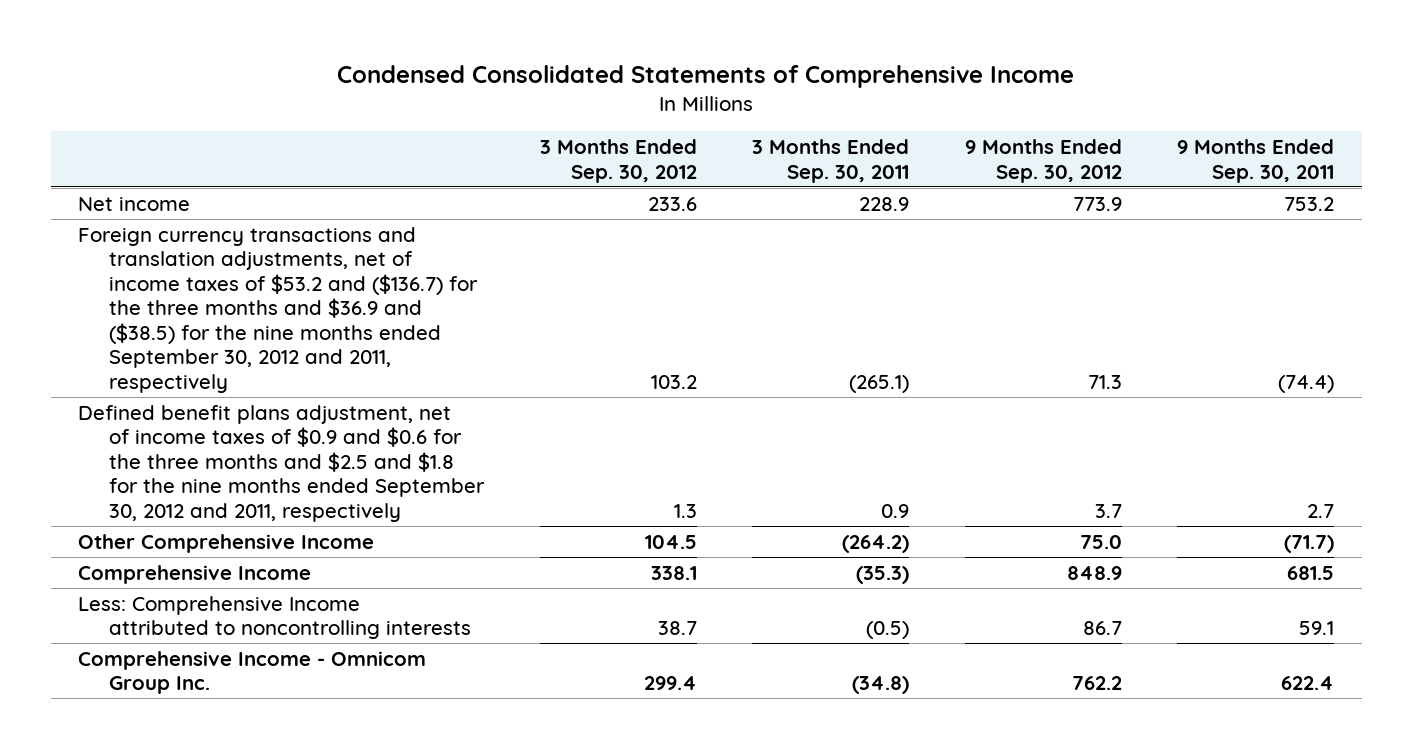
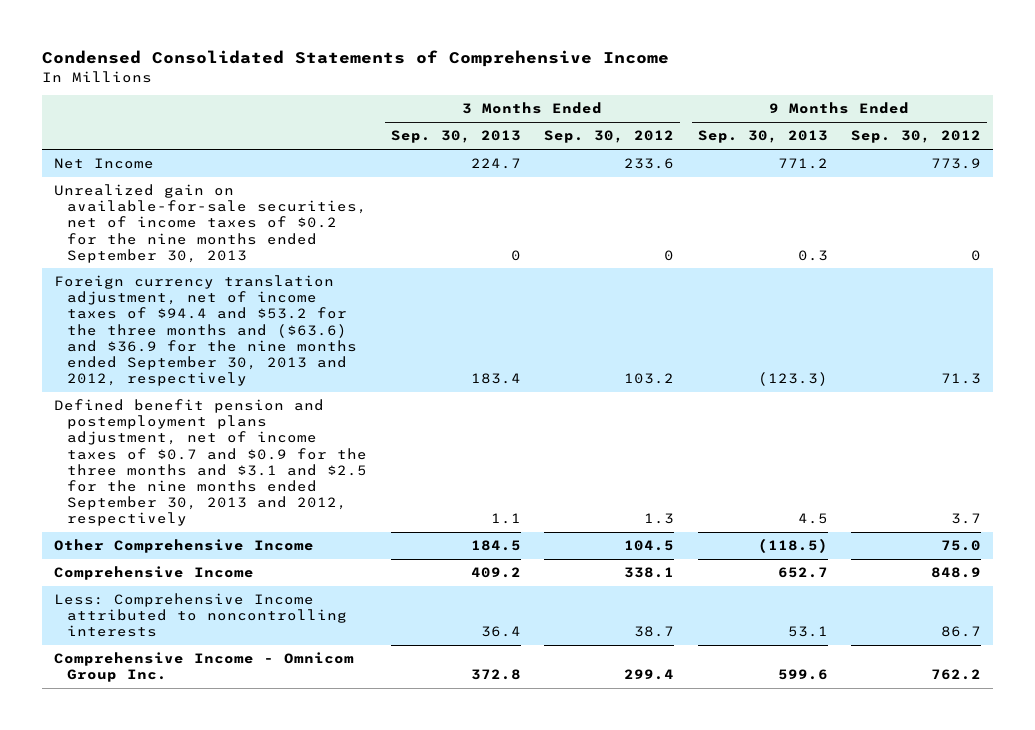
[752,139,910,183] 3 Months Ended Sep. 30, 2011 -> none
[1177,139,1335,183] 9 Months Ended Sep. 30, 2011 -> none
none -> [390,130,521,144] Sep. 30, 2013
none -> [697,130,828,144] Sep. 30, 2013
[78,196,191,211] Net income -> [54,158,155,170] Net Income
none -> [54,184,368,263] Unrealized gain on available-for-sale securities, net of income taxes of $0.2 for the nine months ended September 30, 2013
[78,226,479,393] Foreign currency transactions and translation adjustments, net of income taxes of $53.2 and ($136.7) for the three months and $36.9 and ($38.5) for the nine months ended September 30, 2012 and 2011, respectively -> [54,275,358,387] Foreign currency translation adjustment, net of income taxes of $94.4 and $53.2 for the three months and ($63.6) and $36.9 for the nine months ended September 30, 2013 and 2012, respectively
[78,404,486,522] Defined benefit plans adjustment, net of income taxes of $0.9 and $0.6 for the three months and $2.5 and $1.8 for the nine months ended September 30, 2012 and 2011, respectively -> [54,399,368,527] Defined benefit pension and postemployment plans adjustment, net of income taxes of $0.7 and $0.9 for the three months and $3.1 and $2.5 for the nine months ended September 30, 2013 and 2012, respectively

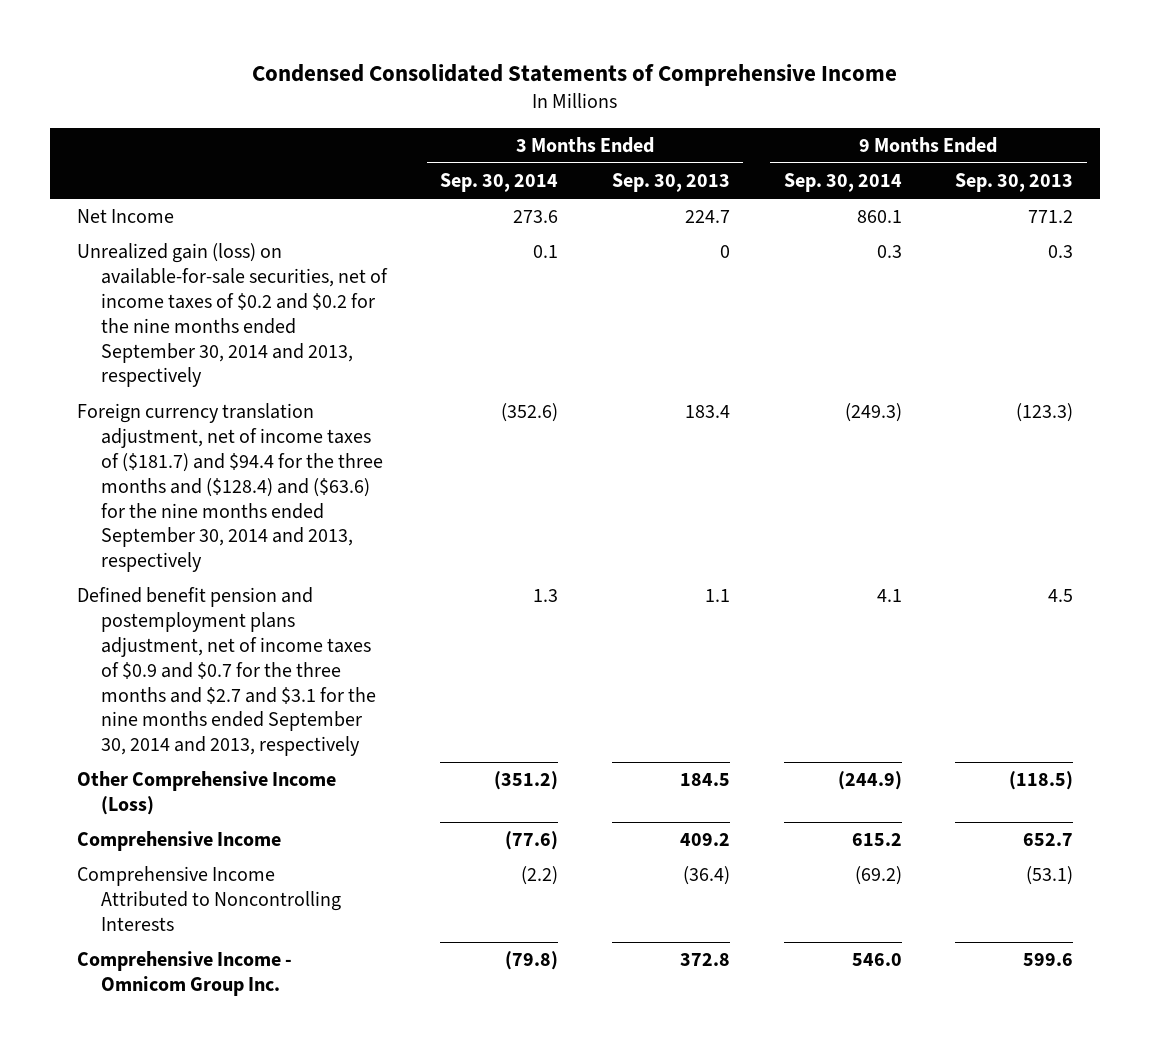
[544,130,675,144] Sep. 30, 2012 -> none
[851,130,982,144] Sep. 30, 2012 -> none
none -> [440,173,559,193] Sep. 30, 2014
none -> [783,173,902,193] Sep. 30, 2014
[54,184,368,263] Unrealized gain on available-for-sale securities, net of income taxes of $0.2 for the nine months ended September 30, 2013 -> [77,243,388,388] Unrealized gain (loss) on available-for-sale securities, net of income taxes of $0.2 and $0.2 for the nine months ended September 30, 2014 and 2013, respectively
[54,275,358,387] Foreign currency translation adjustment, net of income taxes of $94.4 and $53.2 for the three months and ($63.6) and $36.9 for the nine months ended September 30, 2013 and 2012, respectively -> [77,403,383,573] Foreign currency translation adjustment, net of income taxes of ($181.7) and $94.4 for the three months and ($128.4) and ($63.6) for the nine months ended September 30, 2014 and 2013, respectively
[54,399,368,527] Defined benefit pension and postemployment plans adjustment, net of income taxes of $0.7 and $0.9 for the three months and $3.1 and $2.5 for the nine months ended September 30, 2013 and 2012, respectively -> [77,587,376,757] Defined benefit pension and postemployment plans adjustment, net of income taxes of $0.9 and $0.7 for the three months and $2.7 and $3.1 for the nine months ended September 30, 2014 and 2013, respectively
[54,539,315,554] Other Comprehensive Income -> [77,771,337,816] Other Comprehensive Income (Loss)
[54,593,348,638] Less: Comprehensive Income attributed to noncontrolling interests -> [77,866,341,931] Comprehensive Income Attributed to Noncontrolling Interests
[480,626,521,638] 36.4 -> [682,866,730,886] (36.4)
[787,626,828,638] 53.1 -> [1026,866,1074,886] (53.1)

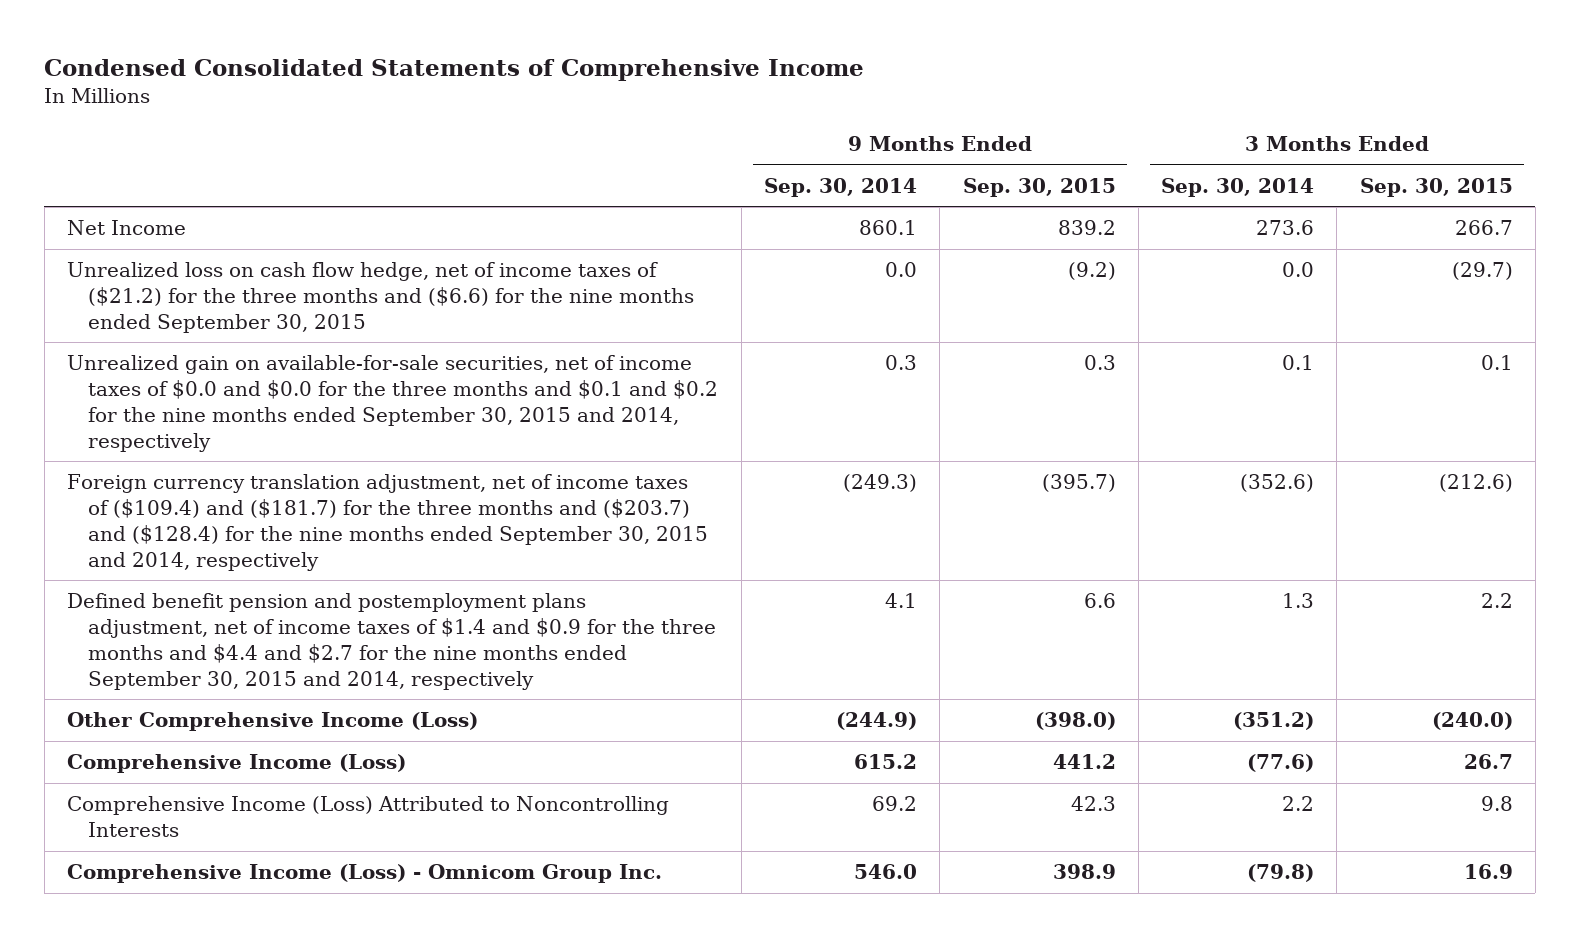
[611,173,730,193] Sep. 30, 2013 -> none
[955,173,1074,193] Sep. 30, 2013 -> none
none -> [962,177,1116,197] Sep. 30, 2015
none -> [1359,177,1513,197] Sep. 30, 2015
none -> [67,262,695,333] Unrealized loss on cash flow hedge, net of income taxes of ($21.2) for the three months and ($6.6) for the nine months ended September 30, 2015
[77,243,388,388] Unrealized gain (loss) on available-for-sale securities, net of income taxes of $0.2 and $0.2 for the nine months ended September 30, 2014 and 2013, respectively -> [67,355,719,452] Unrealized gain on available-for-sale securities, net of income taxes of $0.0 and $0.0 for the three months and $0.1 and $0.2 for the nine months ended September 30, 2015 and 2014, respectively
[77,403,383,573] Foreign currency translation adjustment, net of income taxes of ($181.7) and $94.4 for the three months and ($128.4) and ($63.6) for the nine months ended September 30, 2014 and 2013, respectively -> [67,474,709,571] Foreign currency translation adjustment, net of income taxes of ($109.4) and ($181.7) for the three months and ($203.7) and ($128.4) for the nine months ended September 30, 2015 and 2014, respectively
[77,587,376,757] Defined benefit pension and postemployment plans adjustment, net of income taxes of $0.9 and $0.7 for the three months and $2.7 and $3.1 for the nine months ended September 30, 2014 and 2013, respectively -> [67,593,717,690] Defined benefit pension and postemployment plans adjustment, net of income taxes of $1.4 and $0.9 for the three months and $4.4 and $2.7 for the nine months ended September 30, 2015 and 2014, respectively
[77,831,282,852] Comprehensive Income -> [67,754,407,774] Comprehensive Income (Loss)
[77,866,341,931] Comprehensive Income Attributed to Noncontrolling Interests -> [67,796,670,838] Comprehensive Income (Loss) Attributed to Noncontrolling Interests
[521,866,559,886] (2.2) -> [1282,796,1315,812] 2.2
[854,866,902,886] (69.2) -> [871,796,917,812] 69.2
[77,951,293,997] Comprehensive Income - Omnicom Group Inc. -> [67,864,663,884] Comprehensive Income (Loss) - Omnicom Group Inc.

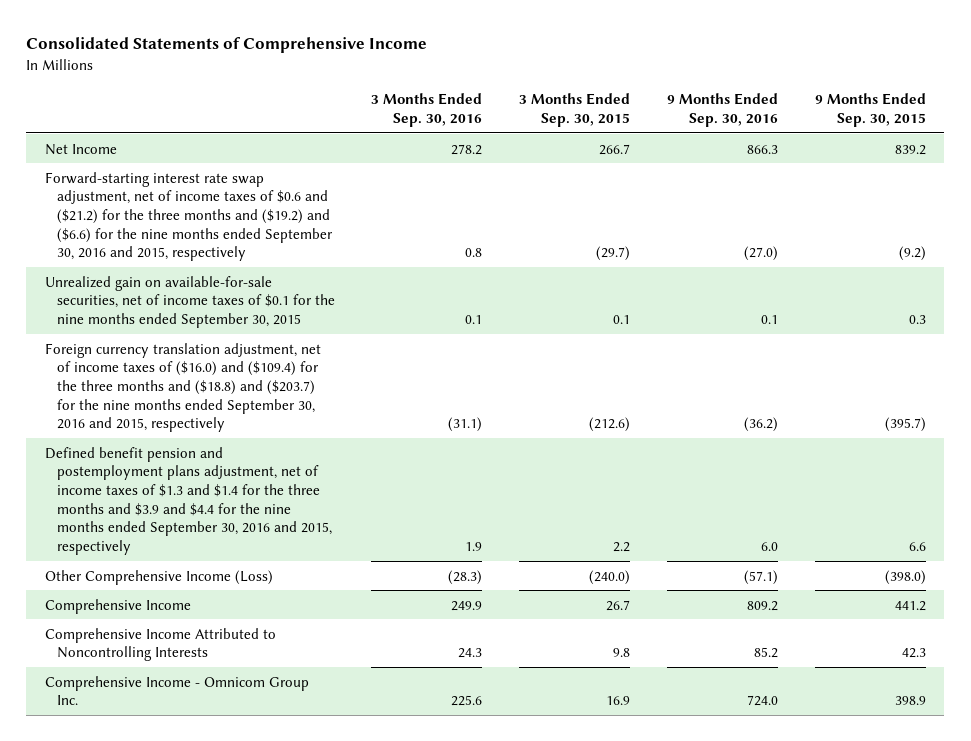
[44,58,865,81] Condensed Consolidated Statements of Comprehensive Income -> [26,37,428,54] Consolidated Statements of Comprehensive Income
[763,177,917,197] Sep. 30, 2014 -> none
[1161,177,1315,197] Sep. 30, 2014 -> none
none -> [371,93,483,127] 3 Months Ended Sep. 30, 2016
none -> [666,93,778,127] 9 Months Ended Sep. 30, 2016
[67,262,695,333] Unrealized loss on cash flow hedge, net of income taxes of ($21.2) for the three months and ($6.6) for the nine months ended September 30, 2015 -> [44,171,333,262] Forward-starting interest rate swap adjustment, net of income taxes of $0.6 and ($21.2) for the three months and ($19.2) and ($6.6) for the nine months ended September 30, 2016 and 2015, respectively
[67,355,719,452] Unrealized gain on available-for-sale securities, net of income taxes of $0.0 and $0.0 for the three months and $0.1 and $0.2 for the nine months ended September 30, 2015 and 2014, respectively -> [44,275,335,328] Unrealized gain on available-for-sale securities, net of income taxes of $0.1 for the nine months ended September 30, 2015
[67,474,709,571] Foreign currency translation adjustment, net of income taxes of ($109.4) and ($181.7) for the three months and ($203.7) and ($128.4) for the nine months ended September 30, 2015 and 2014, respectively -> [44,342,321,433] Foreign currency translation adjustment, net of income taxes of ($16.0) and ($109.4) for the three months and ($18.8) and ($203.7) for the nine months ended September 30, 2016 and 2015, respectively
[67,593,717,690] Defined benefit pension and postemployment plans adjustment, net of income taxes of $1.4 and $0.9 for the three months and $4.4 and $2.7 for the nine months ended September 30, 2015 and 2014, respectively -> [44,446,332,556] Defined benefit pension and postemployment plans adjustment, net of income taxes of $1.3 and $1.4 for the three months and $3.9 and $4.4 for the nine months ended September 30, 2016 and 2015, respectively
[67,754,407,774] Comprehensive Income (Loss) -> [44,598,191,614] Comprehensive Income
[67,796,670,838] Comprehensive Income (Loss) Attributed to Noncontrolling Interests -> [44,627,276,662] Comprehensive Income Attributed to Noncontrolling Interests
[67,864,663,884] Comprehensive Income (Loss) - Omnicom Group Inc. -> [44,675,309,706] Comprehensive Income - Omnicom Group Inc.

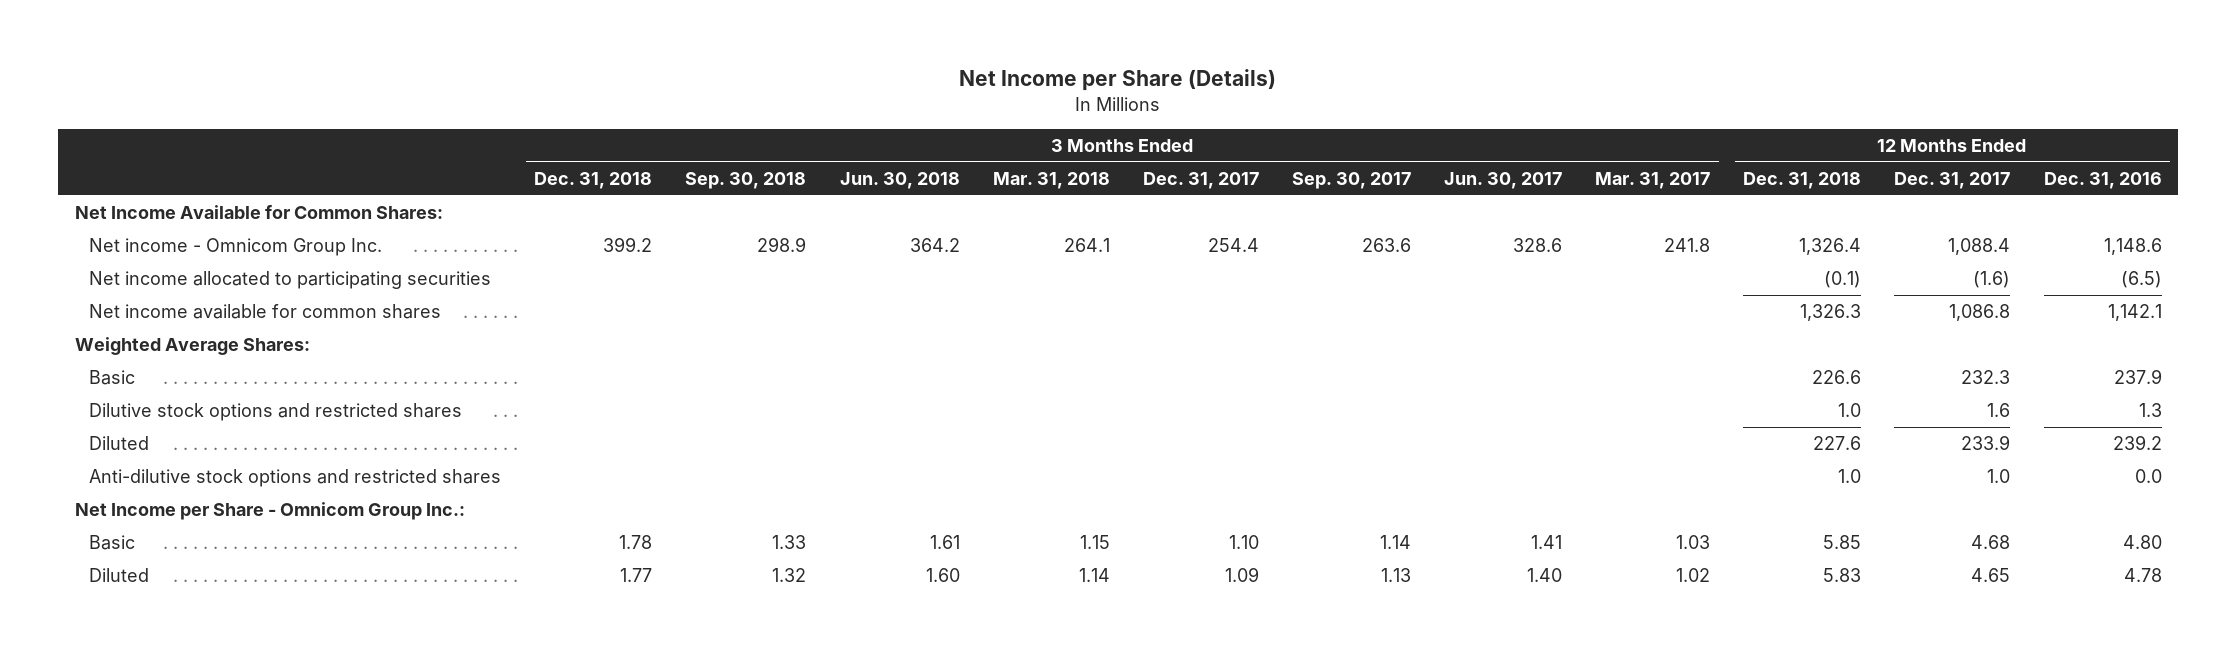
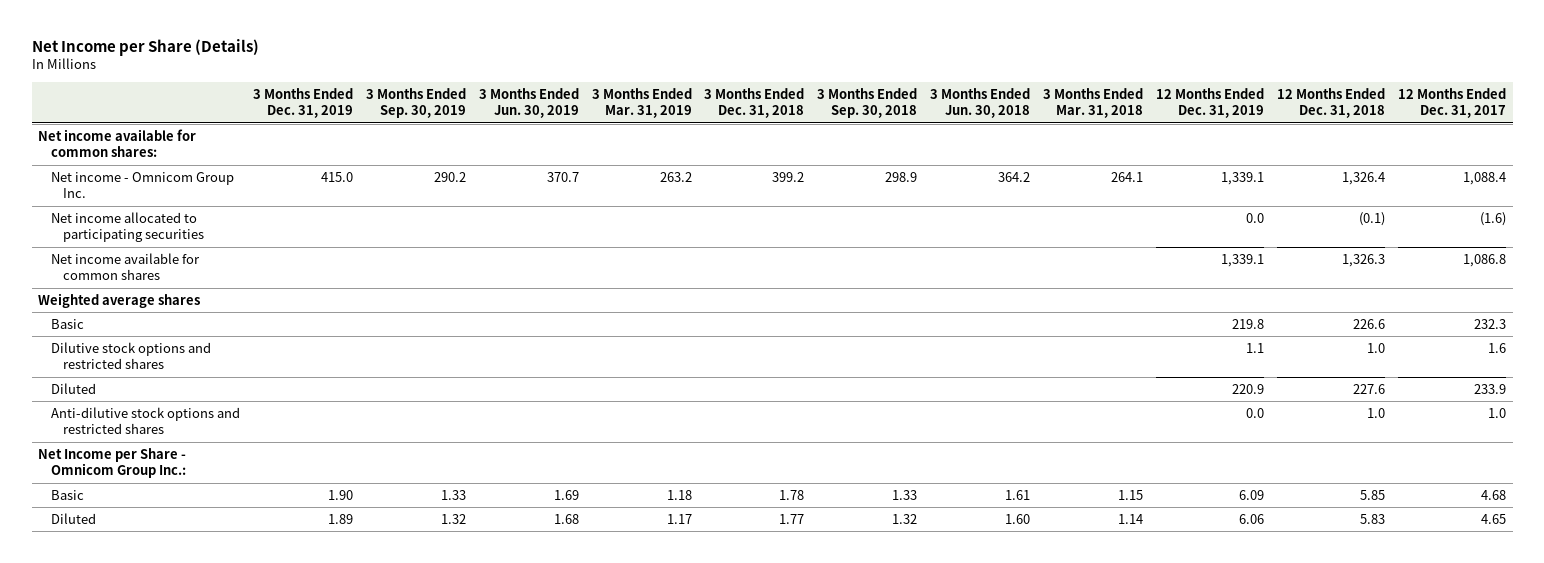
[1142,171,1259,189] Dec. 31, 2017 -> none
[1291,171,1411,189] Sep. 30, 2017 -> none
[1444,171,1563,189] Jun. 30, 2017 -> none
[1595,171,1711,189] Mar. 31, 2017 -> none
[2043,171,2162,189] Dec. 31, 2016 -> none
none -> [252,87,353,119] 3 Months Ended Dec. 31, 2019
none -> [365,87,466,119] 3 Months Ended Sep. 30, 2019
none -> [478,87,579,119] 3 Months Ended Jun. 30, 2019
none -> [591,87,692,119] 3 Months Ended Mar. 31, 2019
none -> [1156,87,1265,119] 12 Months Ended Dec. 31, 2019
[74,204,443,219] Net Income Available for Common Shares: -> [38,128,197,158] Net income available for common shares:
[74,336,310,355] Weighted Average Shares: -> [38,292,201,308] Weighted average shares

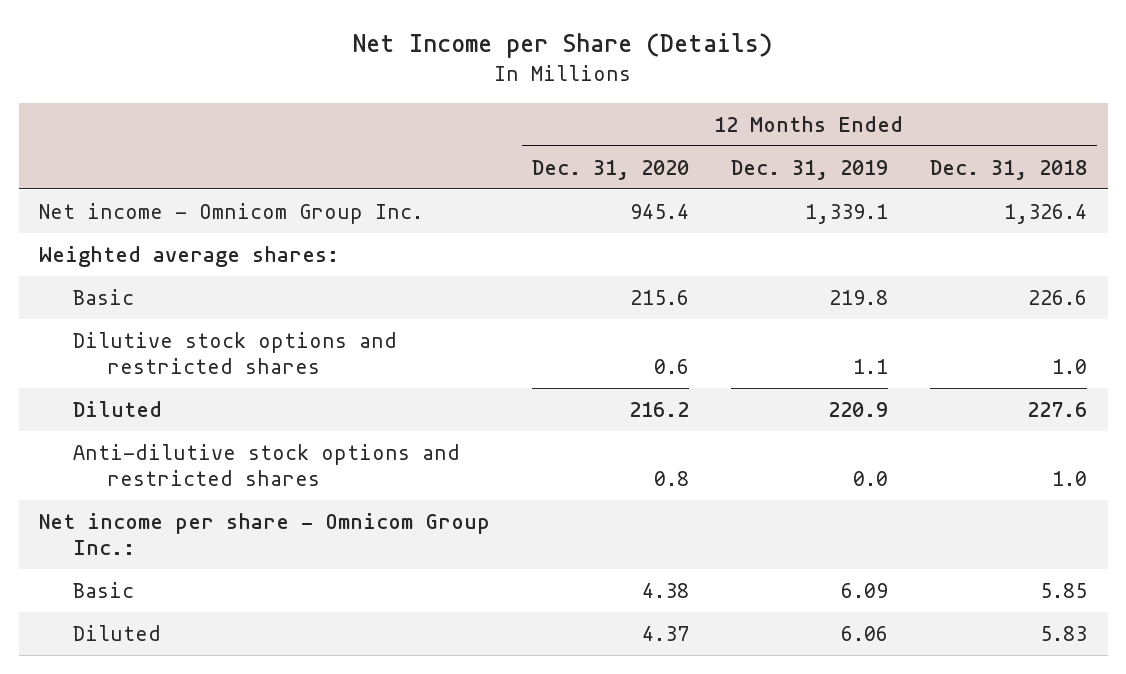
[252,87,353,119] 3 Months Ended Dec. 31, 2019 -> none
[365,87,466,119] 3 Months Ended Sep. 30, 2019 -> none
[478,87,579,119] 3 Months Ended Jun. 30, 2019 -> none
[591,87,692,119] 3 Months Ended Mar. 31, 2019 -> none
[704,87,805,119] 3 Months Ended Dec. 31, 2018 -> none
[817,87,918,119] 3 Months Ended Sep. 30, 2018 -> none
[930,87,1031,119] 3 Months Ended Jun. 30, 2018 -> none
[1043,87,1144,119] 3 Months Ended Mar. 31, 2018 -> none
[1398,87,1507,119] 12 Months Ended Dec. 31, 2017 -> none
none -> [532,159,690,180] Dec. 31, 2020
[38,128,197,158] Net income available for common shares: -> none
[50,211,205,243] Net income allocated to participating securities -> none
[50,252,200,281] Net income available for common shares -> none
[38,292,201,308] Weighted average shares -> [39,245,340,267] Weighted average shares:
[38,447,187,479] Net Income per Share - Omnicom Group Inc.: -> [39,512,491,556] Net income per share - Omnicom Group Inc.:

